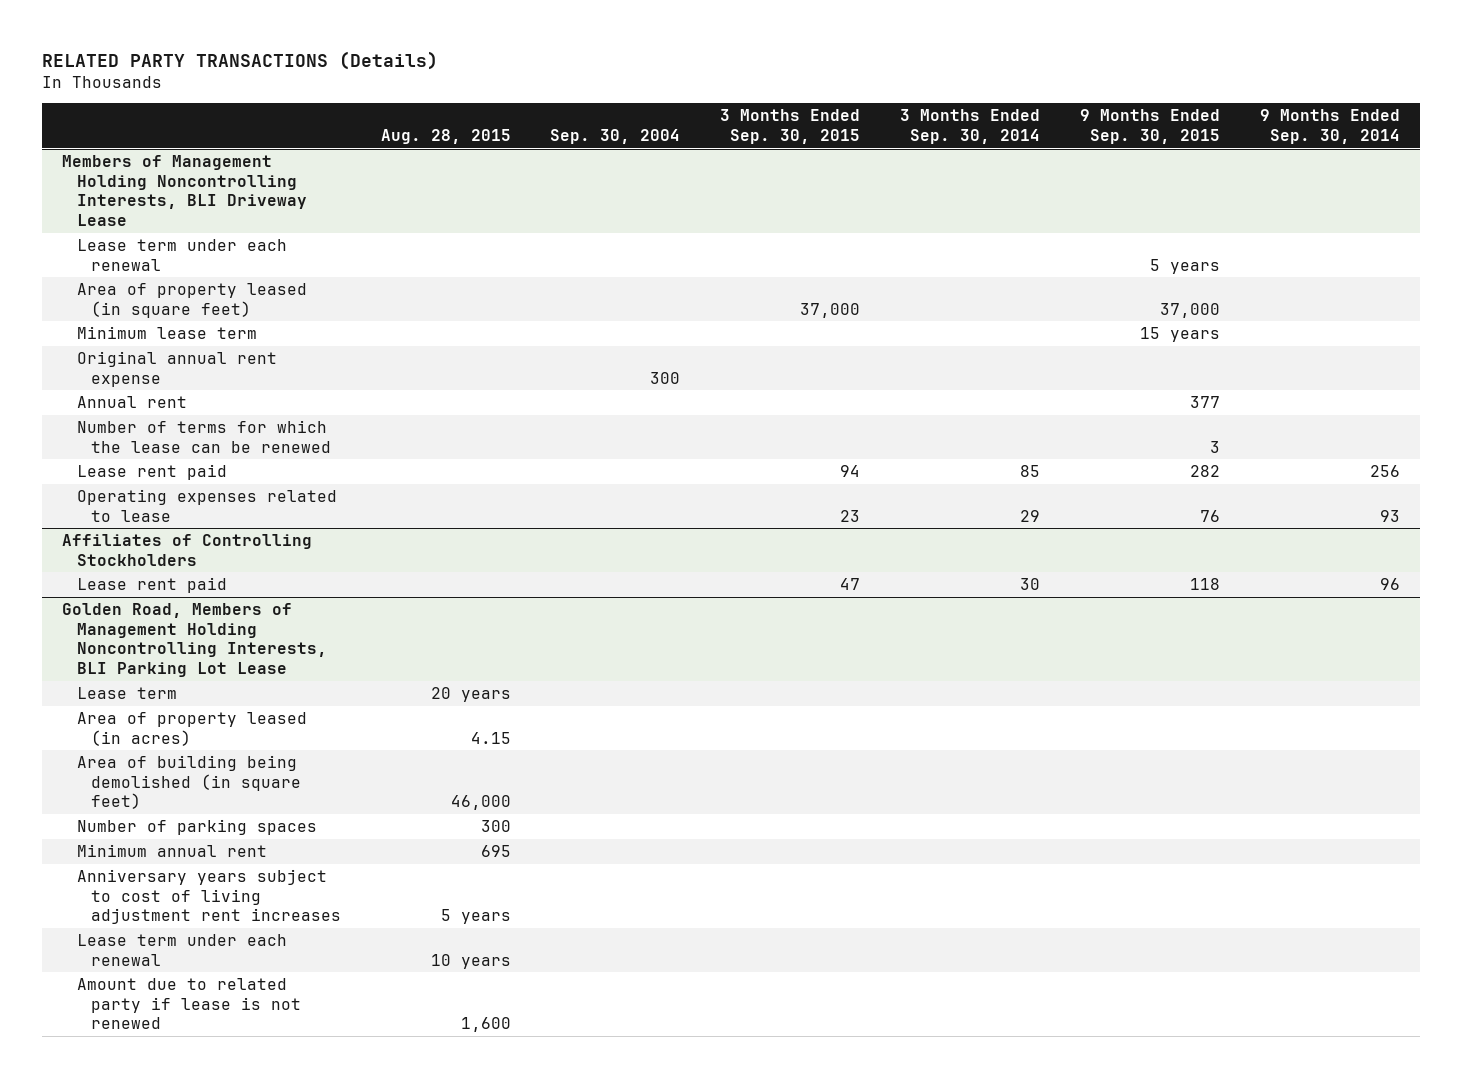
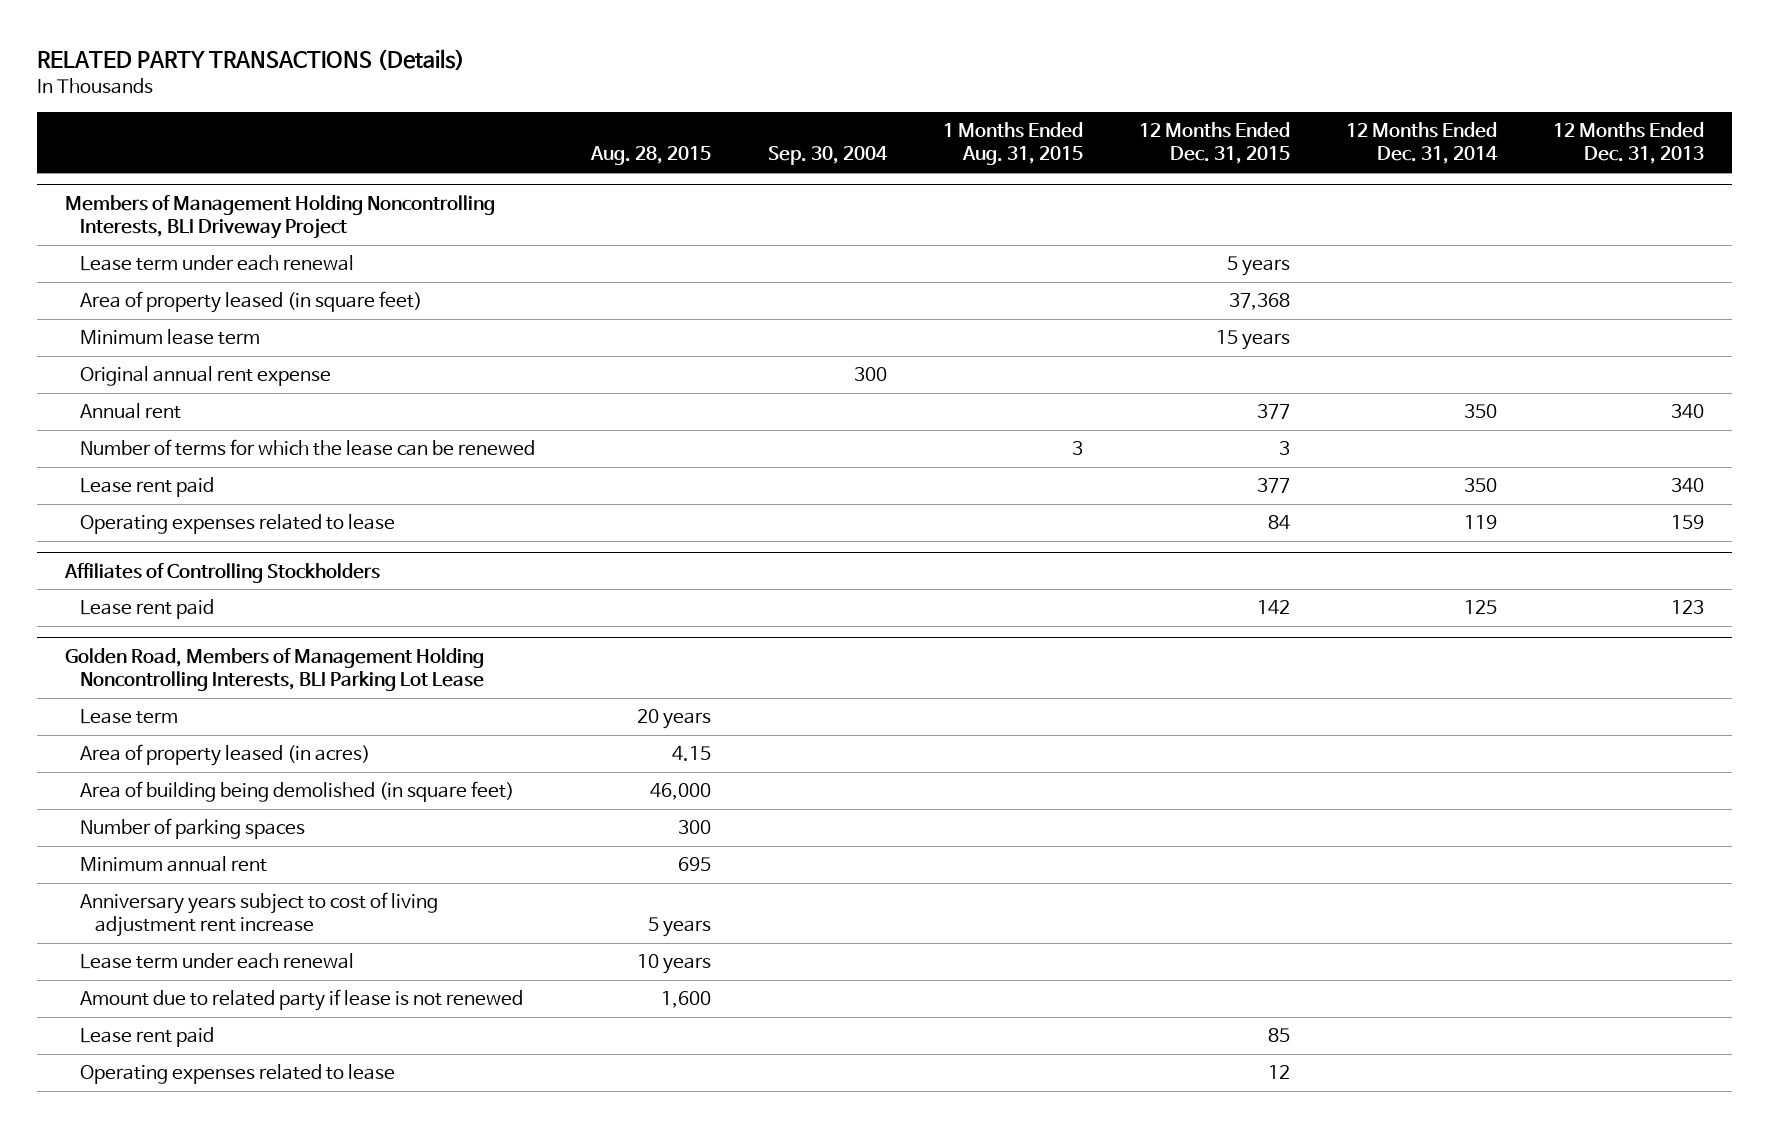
[720,109,861,144] 3 Months Ended Sep. 30, 2015 -> none
[900,109,1041,144] 3 Months Ended Sep. 30, 2014 -> none
[1079,109,1220,144] 9 Months Ended Sep. 30, 2015 -> none
[1259,109,1400,144] 9 Months Ended Sep. 30, 2014 -> none
none -> [942,122,1083,166] 1 Months Ended Aug. 31, 2015
none -> [1138,122,1290,165] 12 Months Ended Dec. 31, 2015
none -> [1345,122,1498,165] 12 Months Ended Dec. 31, 2014
none -> [1553,122,1705,165] 12 Months Ended Dec. 31, 2013
[62,155,307,226] Members of Management Holding Noncontrolling Interests, BLI Driveway Lease -> [65,194,496,239] Members of Management Holding Noncontrolling Interests, BLI Driveway Project
[76,869,341,925] Anniversary years subject to cost of living adjustment rent increases -> [80,892,439,938] Anniversary years subject to cost of living adjustment rent increase
none -> [80,1027,215,1048] Lease rent paid
none -> [80,1064,396,1085] Operating expenses related to lease

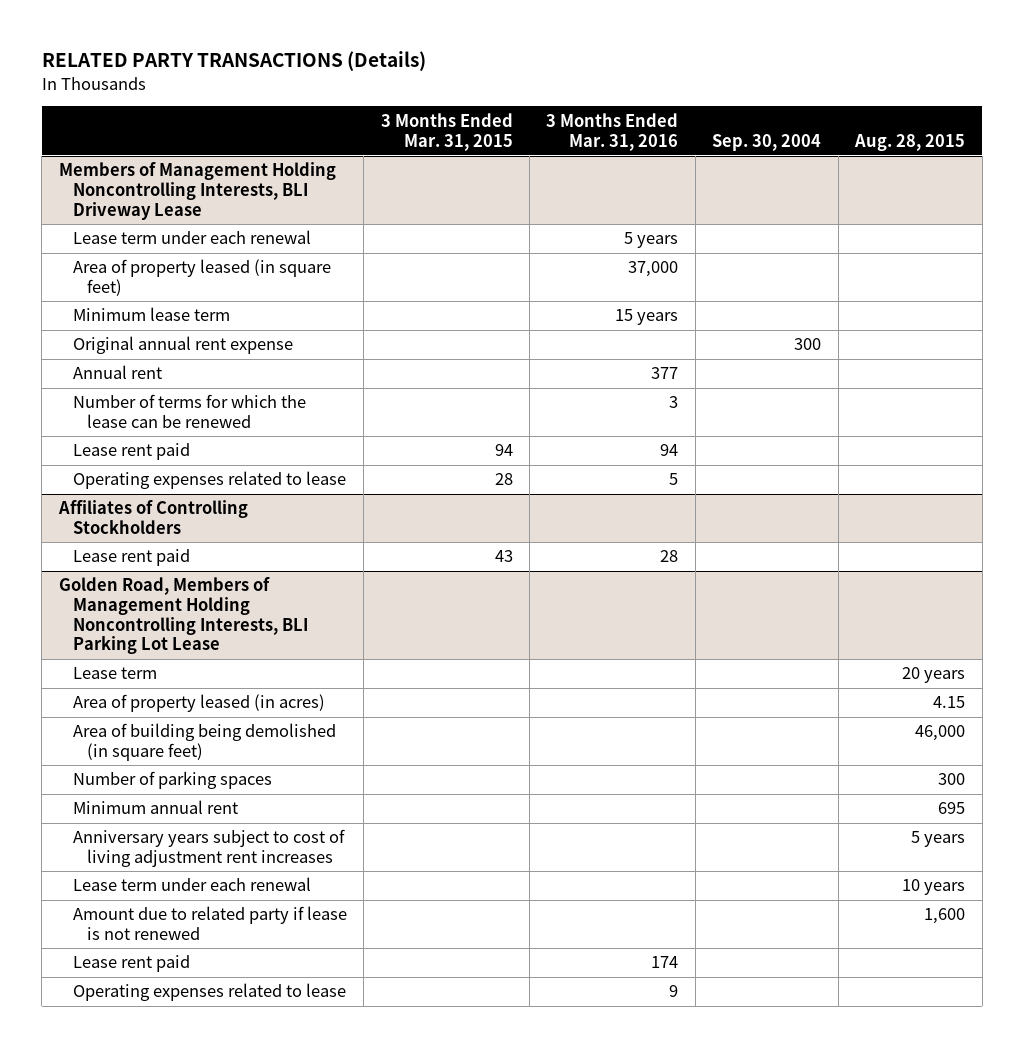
[942,122,1083,166] 1 Months Ended Aug. 31, 2015 -> none
[1138,122,1290,165] 12 Months Ended Dec. 31, 2015 -> none
[1345,122,1498,165] 12 Months Ended Dec. 31, 2014 -> none
[1553,122,1705,165] 12 Months Ended Dec. 31, 2013 -> none
none -> [380,112,513,151] 3 Months Ended Mar. 31, 2015
none -> [546,112,679,151] 3 Months Ended Mar. 31, 2016
[65,194,496,239] Members of Management Holding Noncontrolling Interests, BLI Driveway Project -> [58,162,336,220] Members of Management Holding Noncontrolling Interests, BLI Driveway Lease
[80,892,439,938] Anniversary years subject to cost of living adjustment rent increase -> [72,829,345,868] Anniversary years subject to cost of living adjustment rent increases

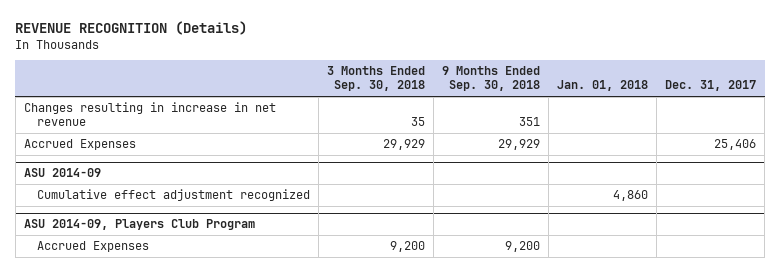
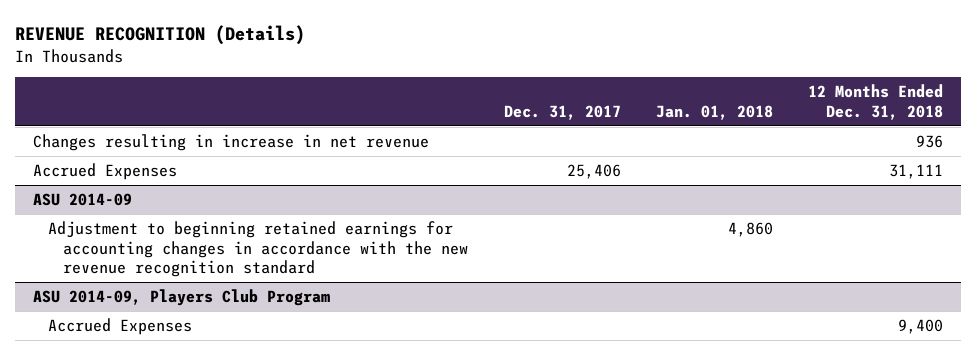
[327,66,426,92] 3 Months Ended Sep. 30, 2018 -> none
[442,66,541,92] 9 Months Ended Sep. 30, 2018 -> none
none -> [808,84,944,120] 12 Months Ended Dec. 31, 2018
[37,188,311,201] Cumulative effect adjustment recognized -> [48,220,469,278] Adjustment to beginning retained earnings for accounting changes in accordance with the new revenue recognition standard

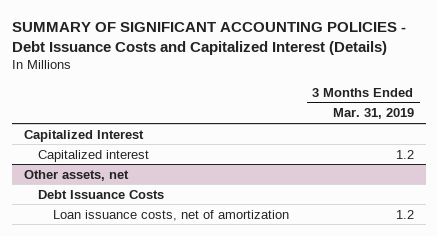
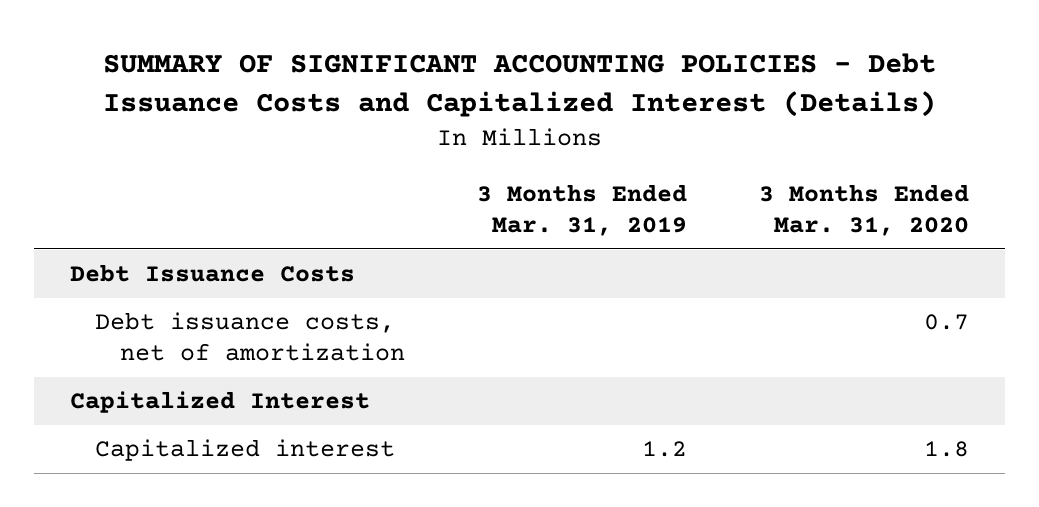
none -> [759,184,970,237] 3 Months Ended Mar. 31, 2020
none -> [69,264,355,283] Debt Issuance Costs
none -> [94,312,405,362] Debt issuance costs, net of amortization
[23,169,129,181] Other assets, net -> none
[38,189,165,199] Debt Issuance Costs -> none
[52,209,289,221] Loan issuance costs, net of amortization -> none

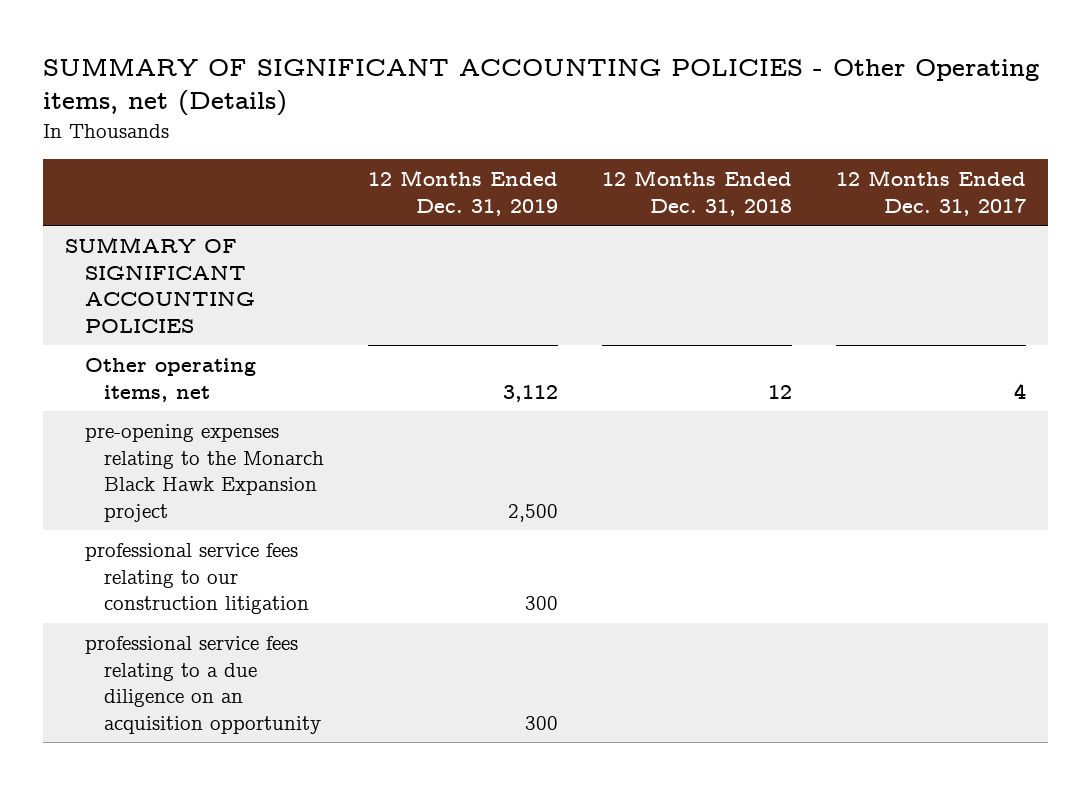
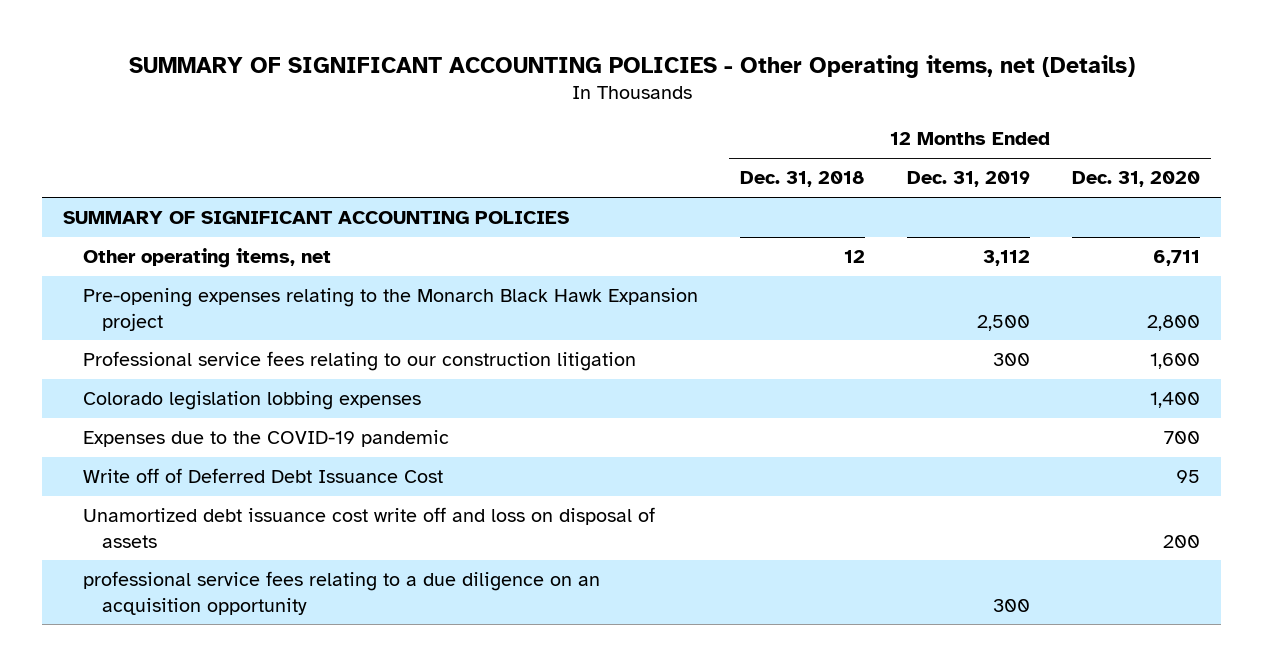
[836,170,1027,216] 12 Months Ended Dec. 31, 2017 -> none
none -> [1072,171,1201,188] Dec. 31, 2020
[84,424,324,522] pre-opening expenses relating to the Monarch Black Hawk Expansion project -> [82,288,698,331] Pre-opening expenses relating to the Monarch Black Hawk Expansion project
[84,543,309,615] professional service fees relating to our construction litigation -> [82,351,636,372] Professional service fees relating to our construction litigation
none -> [82,391,421,411] Colorado legislation lobbing expenses
none -> [82,430,449,448] Expenses due to the COVID-19 pandemic
none -> [82,468,443,484] Write off of Deferred Debt Issuance Cost
none -> [82,507,655,548] Unamortized debt issuance cost write off and loss on disposal of assets

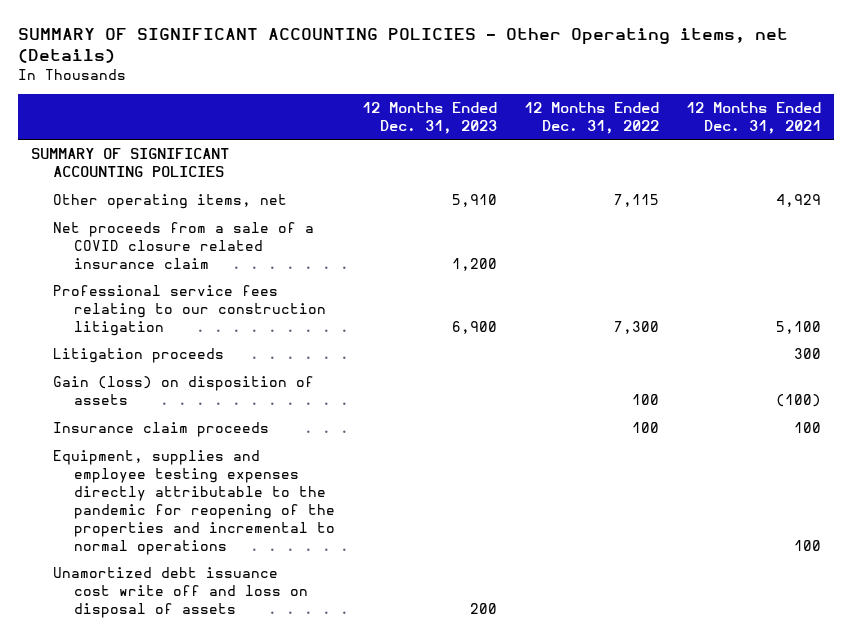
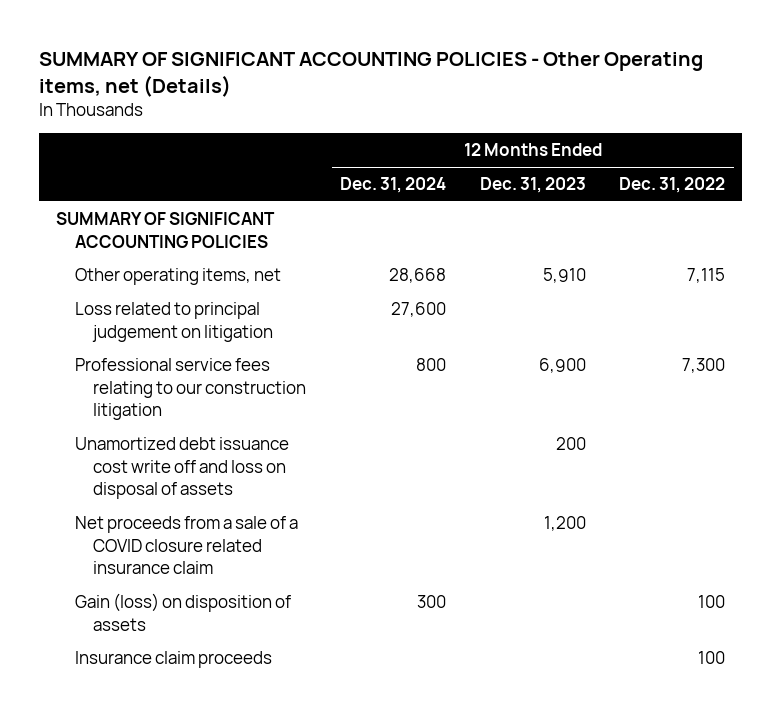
[685,101,821,134] 12 Months Ended Dec. 31, 2021 -> none
none -> [339,177,446,194] Dec. 31, 2024
none -> [74,302,274,342] Loss related to principal judgement on litigation
[52,348,224,364] Litigation proceeds -> none
[52,567,309,618] Unamortized debt issuance cost write off and loss on disposal of assets -> [74,437,289,499] Unamortized debt issuance cost write off and loss on disposal of assets
[52,222,314,269] Net proceeds from a sale of a COVID closure related insurance claim -> [74,516,298,574] Net proceeds from a sale of a COVID closure related insurance claim
[52,450,336,555] Equipment, supplies and employee testing expenses directly attributable to the pandemic for reopening of the properties and incremental to normal operations -> none

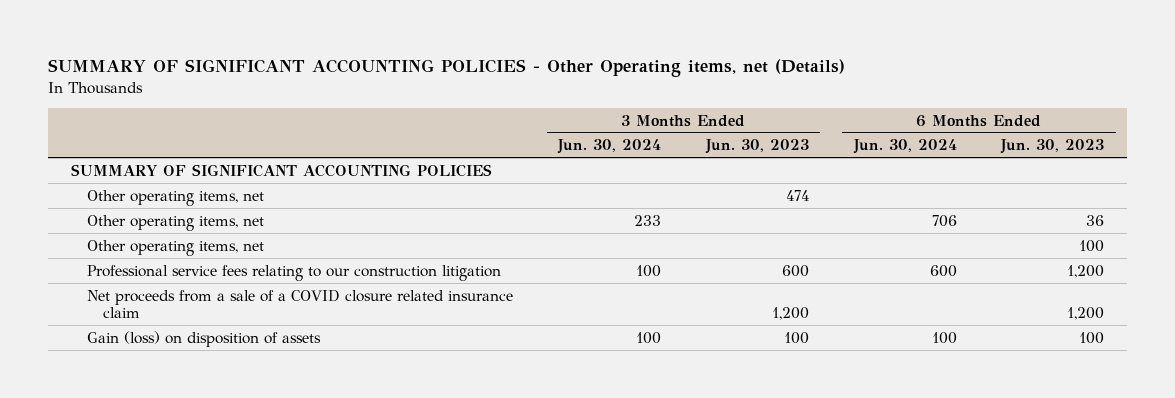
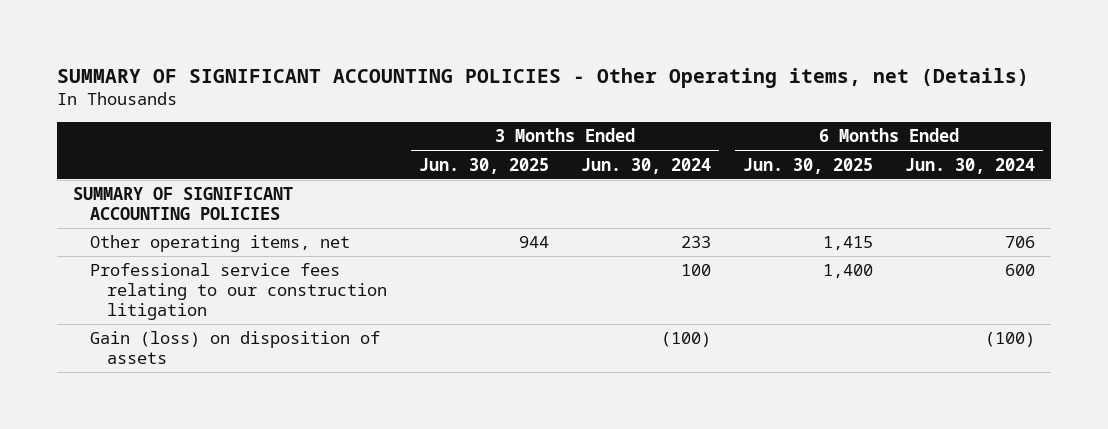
[704,139,809,155] Jun. 30, 2023 -> none
[1000,139,1105,155] Jun. 30, 2023 -> none
none -> [418,157,549,174] Jun. 30, 2025
none -> [742,157,873,174] Jun. 30, 2025
[87,189,265,206] Other operating items, net -> none
[87,239,265,256] Other operating items, net -> none
[87,289,514,319] Net proceeds from a sale of a COVID closure related insurance claim -> none
[635,331,661,344] 100 -> [660,332,711,348] (100)
[931,331,957,344] 100 -> [984,332,1035,348] (100)

